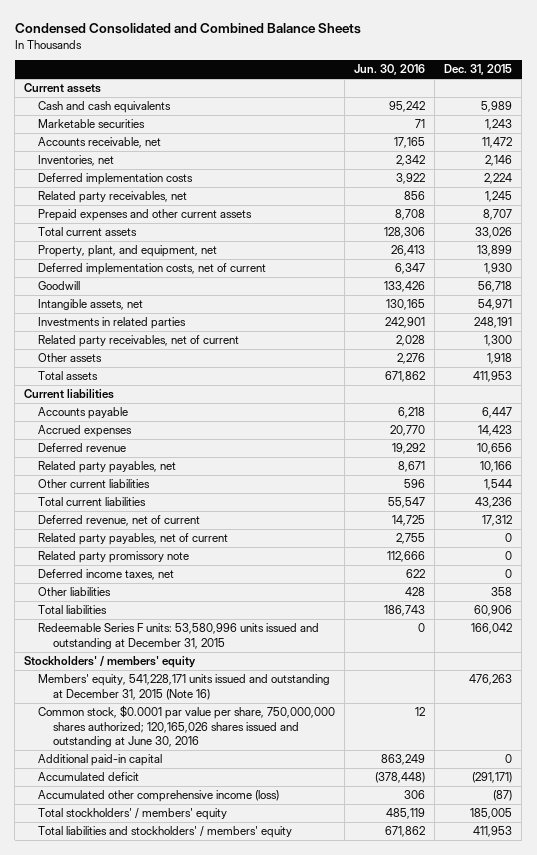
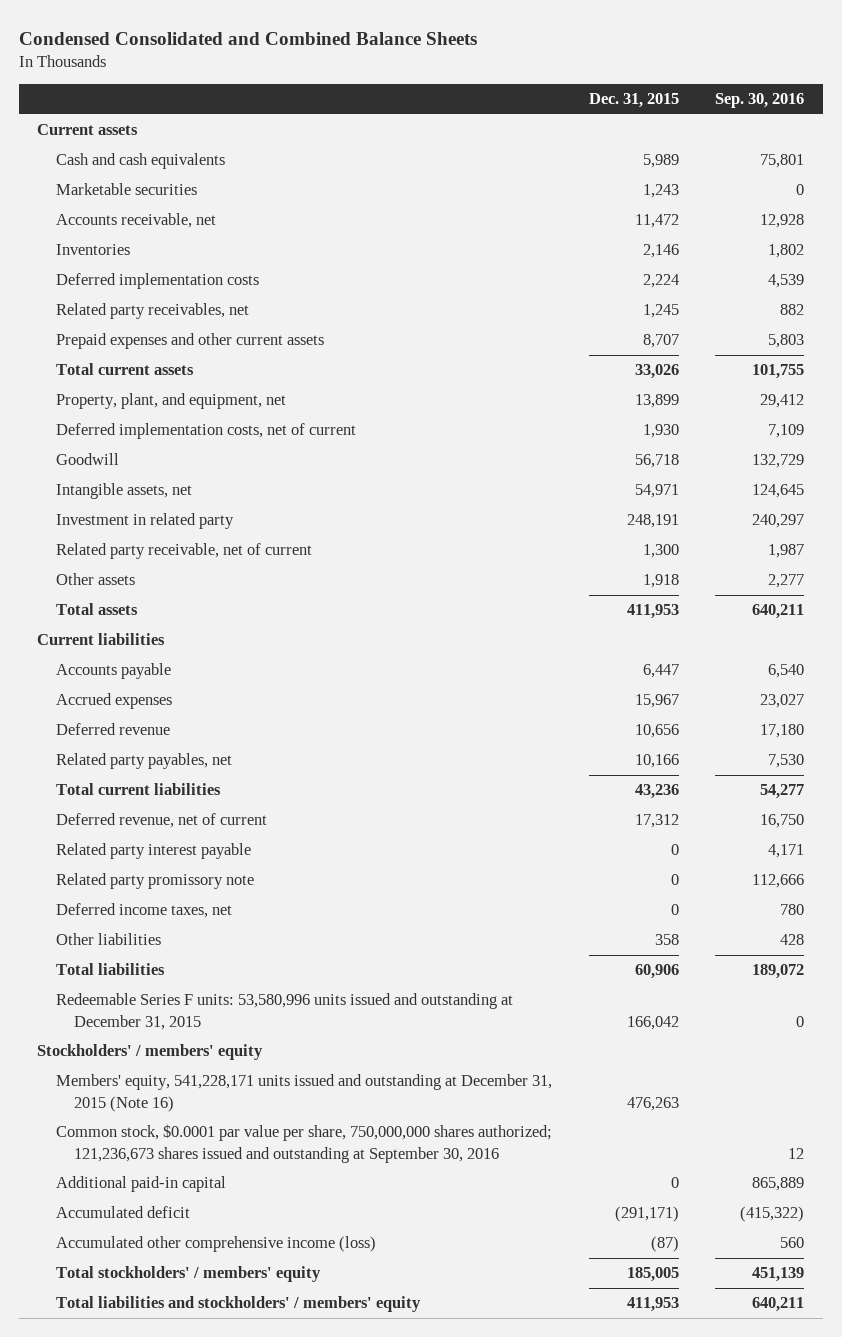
[354,64,426,76] Jun. 30, 2016 -> none
none -> [715,92,805,108] Sep. 30, 2016
[38,155,115,167] Inventories, net -> [55,244,130,256] Inventories
[38,317,187,330] Investments in related parties -> [55,513,234,530] Investment in related party
[38,335,240,348] Related party receivables, net of current -> [55,543,312,560] Related party receivable, net of current
[478,425,513,437] 14,423 -> [634,694,679,709] 15,967
[38,479,151,489] Other current liabilities -> none
[38,533,229,546] Related party payables, net of current -> [55,843,251,860] Related party interest payable
[38,705,336,748] Common stock, $0.0001 par value per share, 750,000,000 shares authorized; 120,165,026 shares issued and outstanding at June 30, 2016 -> [55,1124,552,1163] Common stock, $0.0001 par value per share, 750,000,000 shares authorized; 121,236,673 shares issued and outstanding at September 30, 2016

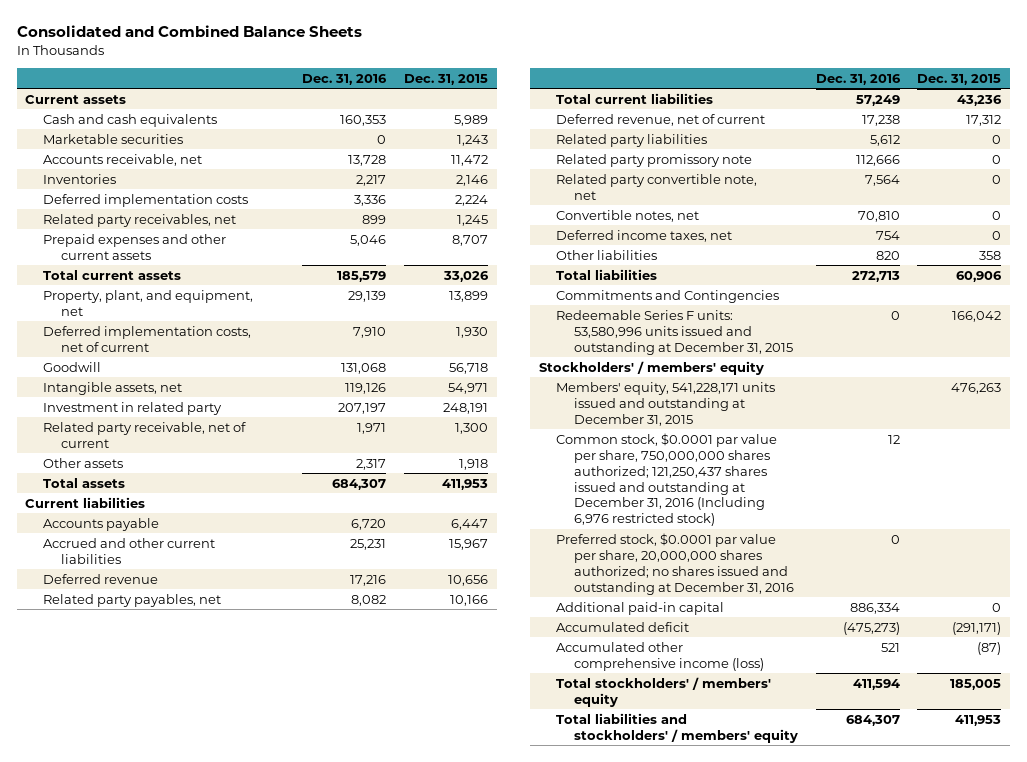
[18,31,477,45] Condensed Consolidated and Combined Balance Sheets -> [16,24,362,37] Consolidated and Combined Balance Sheets
[715,92,805,108] Sep. 30, 2016 -> none
none -> [302,73,388,85] Dec. 31, 2016
[55,693,172,710] Accrued expenses -> [43,537,216,564] Accrued and other current liabilities
[55,843,251,860] Related party interest payable -> [556,133,708,147] Related party liabilities
none -> [556,173,758,200] Related party convertible note, net
none -> [556,209,700,222] Convertible notes, net
none -> [556,289,780,303] Commitments and Contingencies
[55,1074,552,1112] Members' equity, 541,228,171 units issued and outstanding at December 31, 2015 (Note 16) -> [556,381,776,426] Members' equity, 541,228,171 units issued and outstanding at December 31, 2015
[55,1124,552,1163] Common stock, $0.0001 par value per share, 750,000,000 shares authorized; 121,236,673 shares issued and outstanding at September 30, 2016 -> [556,432,778,527] Common stock, $0.0001 par value per share, 750,000,000 shares authorized; 121,250,437 shares issued and outstanding at December 31, 2016 (Including 6,976 restricted stock)
none -> [556,532,794,595] Preferred stock, $0.0001 par value per share, 20,000,000 shares authorized; no shares issued and outstanding at December 31, 2016

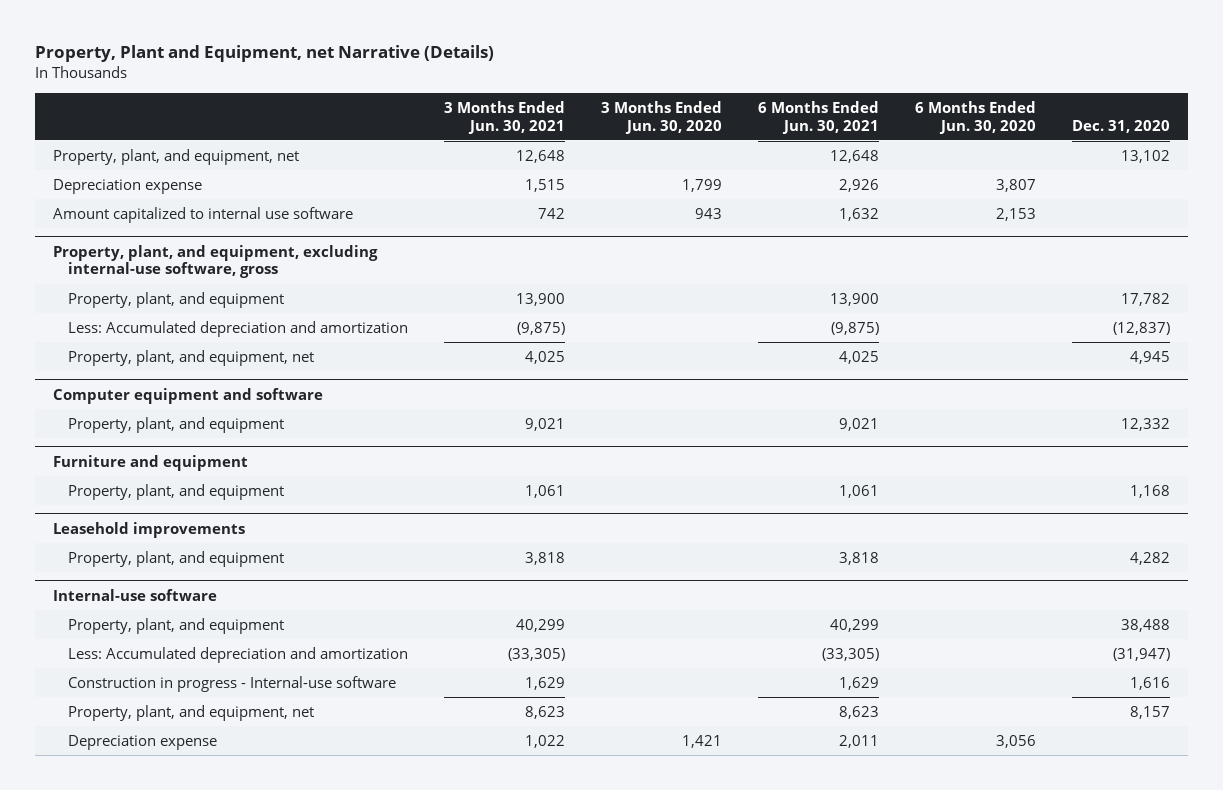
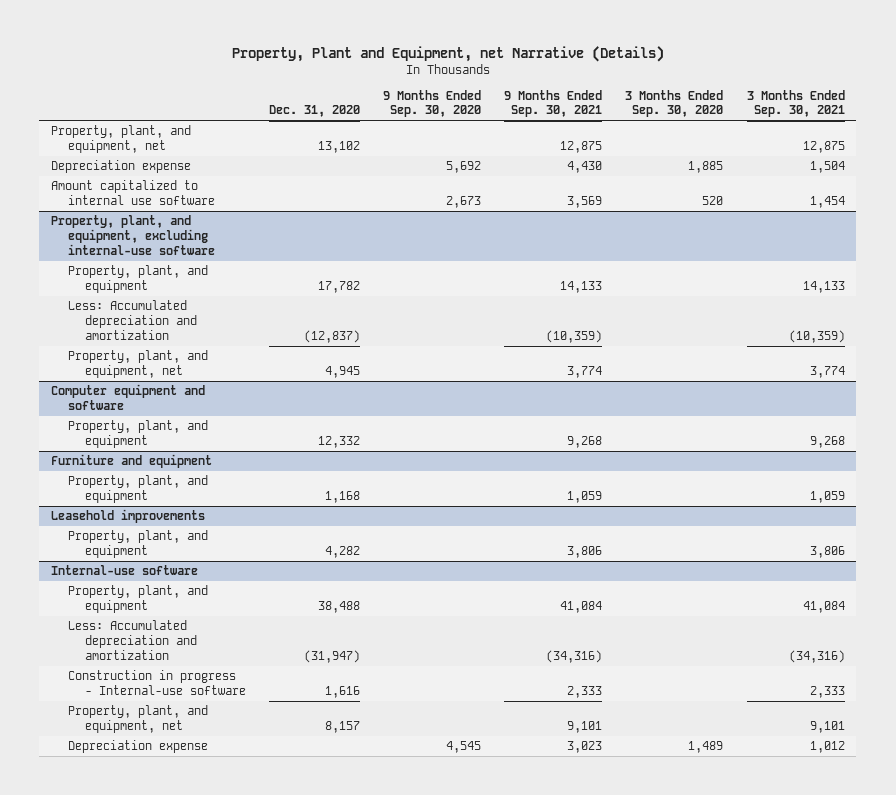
[443,100,565,134] 3 Months Ended Jun. 30, 2021 -> none
[600,100,722,134] 3 Months Ended Jun. 30, 2020 -> none
[757,100,879,134] 6 Months Ended Jun. 30, 2021 -> none
[914,100,1036,134] 6 Months Ended Jun. 30, 2020 -> none
none -> [383,89,482,118] 9 Months Ended Sep. 30, 2020
none -> [504,89,603,118] 9 Months Ended Sep. 30, 2021
none -> [625,89,724,118] 3 Months Ended Sep. 30, 2020
none -> [746,89,845,118] 3 Months Ended Sep. 30, 2021
[53,244,379,279] Property, plant, and equipment, excluding internal-use software, gross -> [50,215,215,255] Property, plant, and equipment, excluding internal-use software

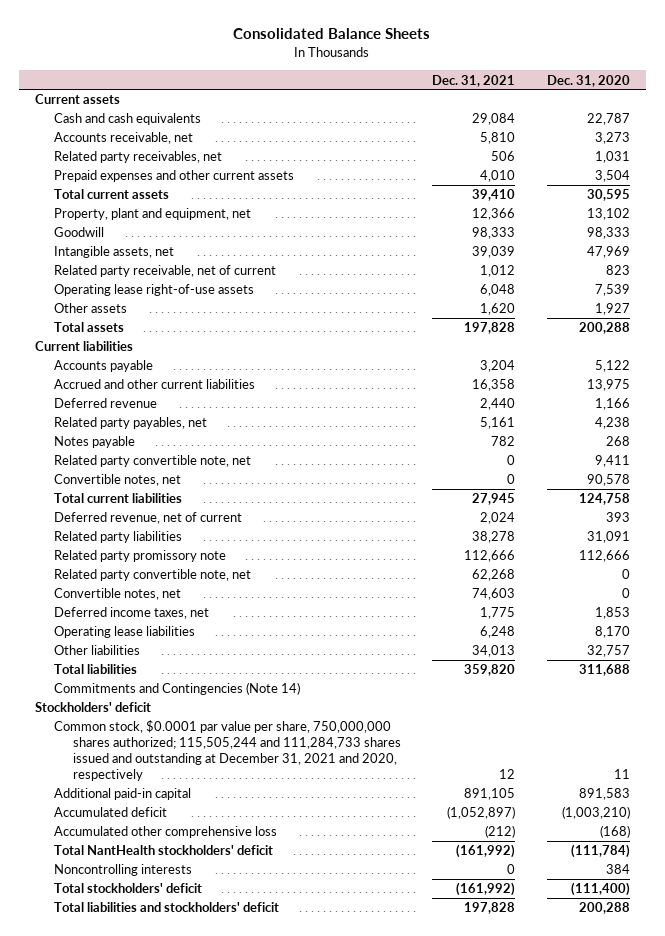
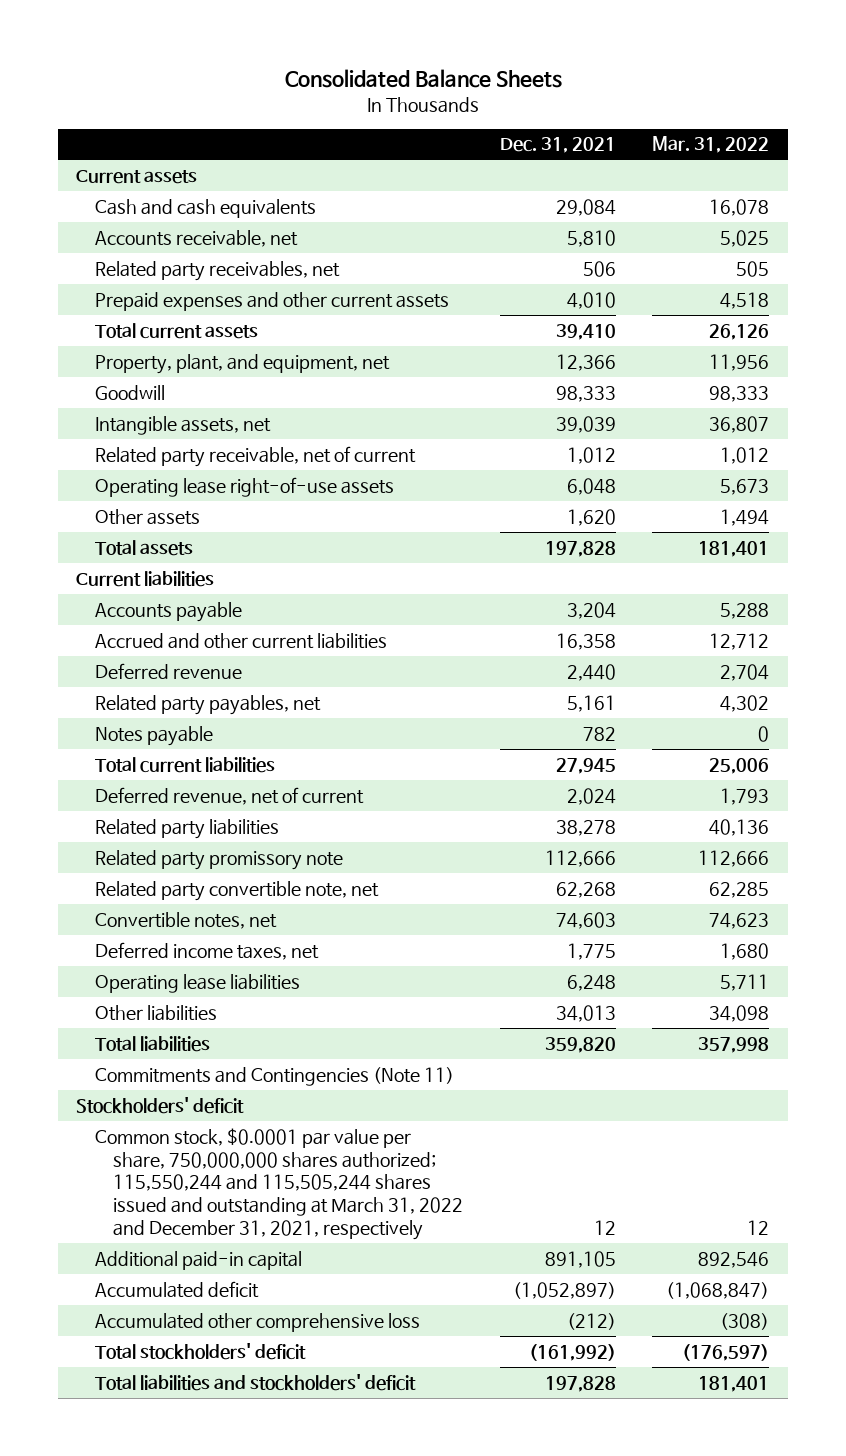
[547,74,631,87] Dec. 31, 2020 -> none
none -> [652,136,770,154] Mar. 31, 2022
[53,208,251,221] Property, plant and equipment, net -> [94,353,390,374] Property, plant, and equipment, net
[53,455,251,468] Related party convertible note, net -> none
[53,474,181,487] Convertible notes, net -> none
[53,682,300,696] Commitments and Contingencies (Note 14) -> [94,1066,454,1086] Commitments and Contingencies (Note 11)
[53,720,401,781] Common stock, $0.0001 par value per share, 750,000,000 shares authorized; 115,505,244 and 111,284,733 shares issued and outstanding at December 31, 2021 and 2020, respectively -> [94,1127,464,1240] Common stock, $0.0001 par value per share, 750,000,000 shares authorized; 115,550,244 and 115,505,244 shares issued and outstanding at March 31, 2022 and December 31, 2021, respectively
[53,845,273,856] Total NantHealth stockholders' deficit -> none
[53,864,192,877] Noncontrolling interests -> none

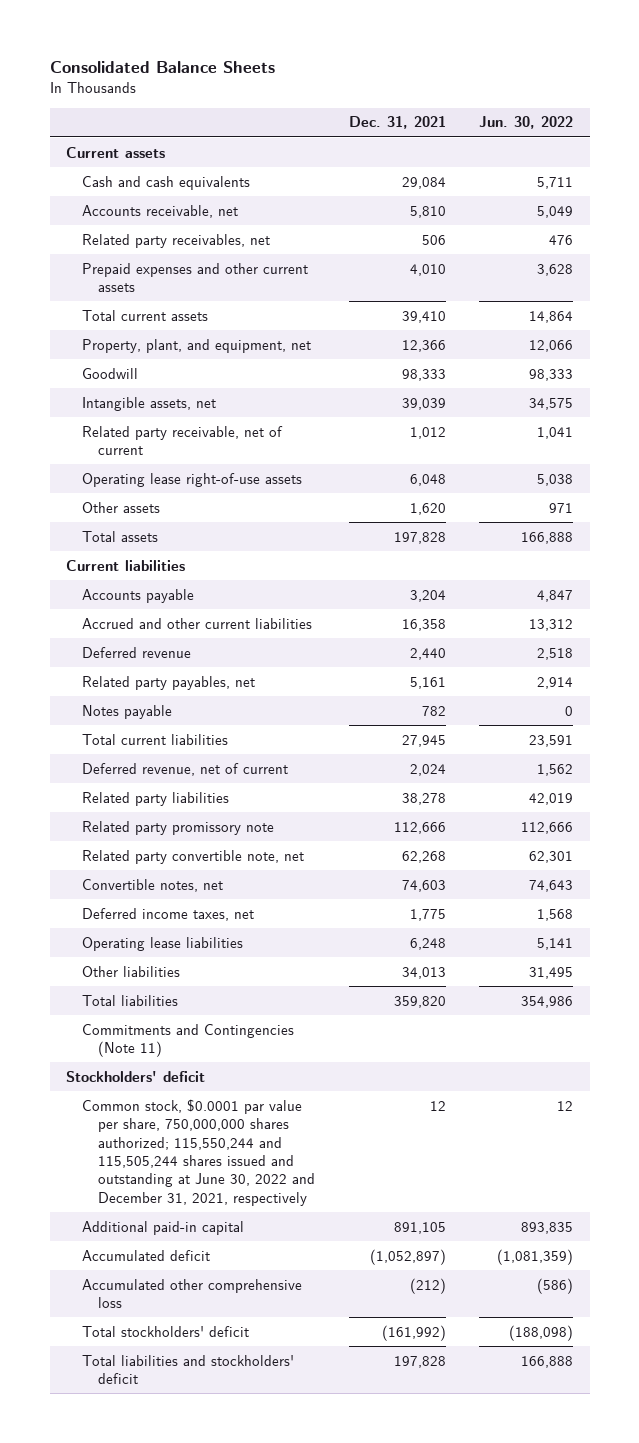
[652,136,770,154] Mar. 31, 2022 -> none
none -> [479,116,574,130] Jun. 30, 2022
[94,1127,464,1240] Common stock, $0.0001 par value per share, 750,000,000 shares authorized; 115,550,244 and 115,505,244 shares issued and outstanding at March 31, 2022 and December 31, 2021, respectively -> [82,1098,316,1206] Common stock, $0.0001 par value per share, 750,000,000 shares authorized; 115,550,244 and 115,505,244 shares issued and outstanding at June 30, 2022 and December 31, 2021, respectively

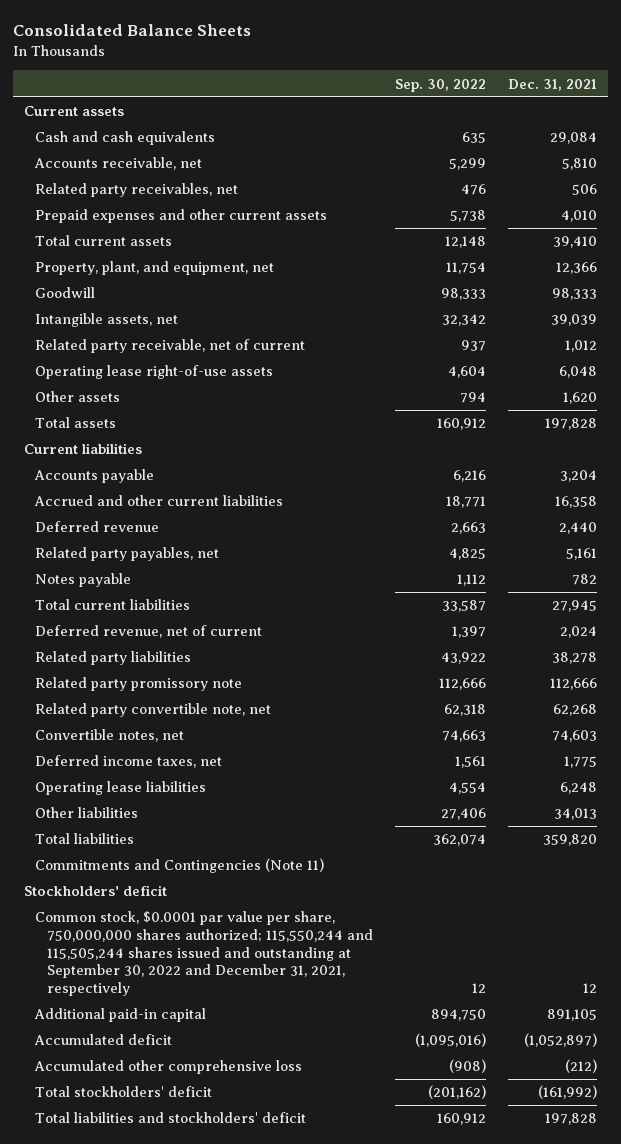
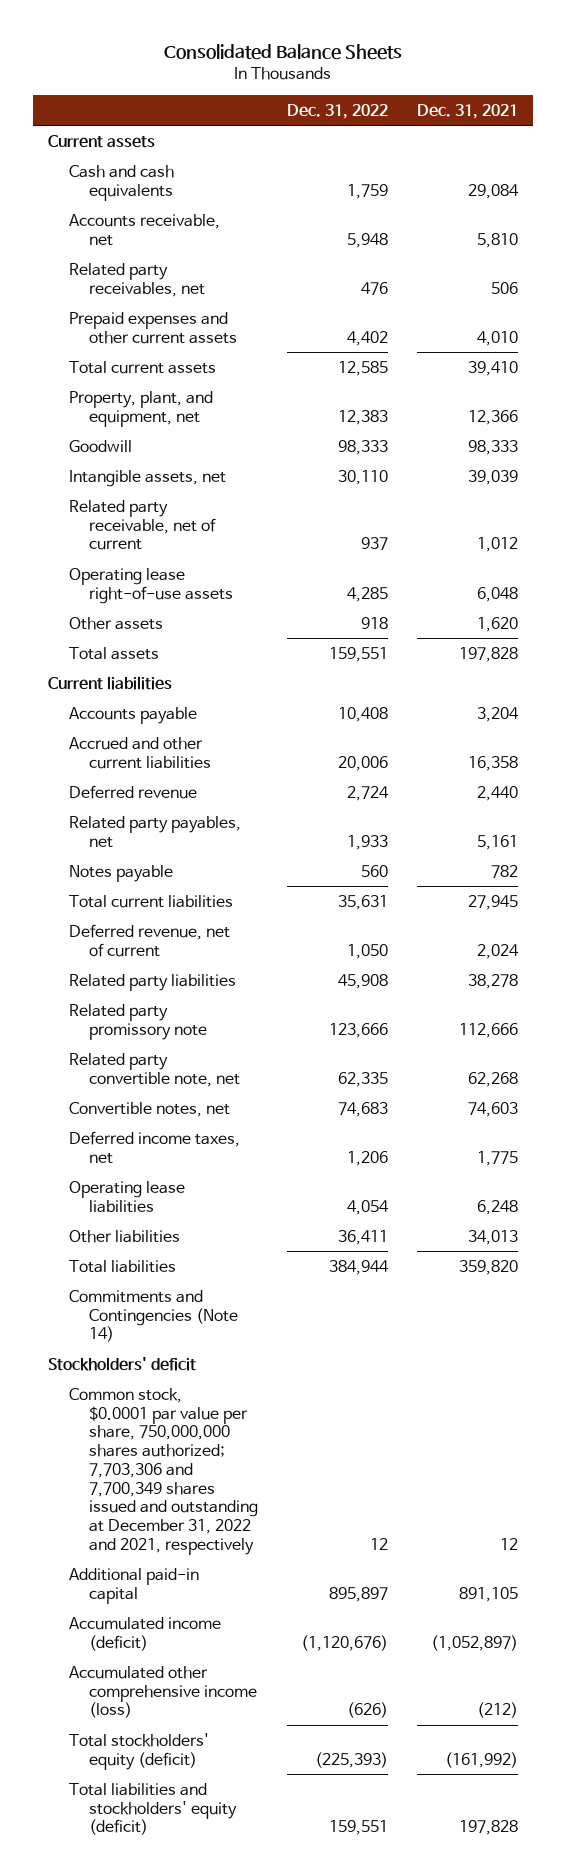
[394,78,486,92] Sep. 30, 2022 -> none
none -> [287,104,389,120] Dec. 31, 2022
[35,858,325,874] Commitments and Contingencies (Note 11) -> [68,1289,239,1343] Commitments and Contingencies (Note 14)
[35,911,373,996] Common stock, $0.0001 par value per share, 750,000,000 shares authorized; 115,550,244 and 115,505,244 shares issued and outstanding at September 30, 2022 and December 31, 2021, respectively -> [68,1387,259,1555] Common stock, $0.0001 par value per share, 750,000,000 shares authorized; 7,703,306 and 7,700,349 shares issued and outstanding at December 31, 2022 and 2021, respectively
[34,1034,173,1046] Accumulated deficit -> [68,1616,221,1651] Accumulated income (deficit)
[34,1060,303,1075] Accumulated other comprehensive loss -> [68,1665,258,1719] Accumulated other comprehensive income (loss)
[35,1086,213,1098] Total stockholders' deficit -> [68,1732,209,1770] Total stockholders' equity (deficit)
[35,1112,307,1124] Total liabilities and stockholders' deficit -> [68,1782,238,1836] Total liabilities and stockholders' equity (deficit)

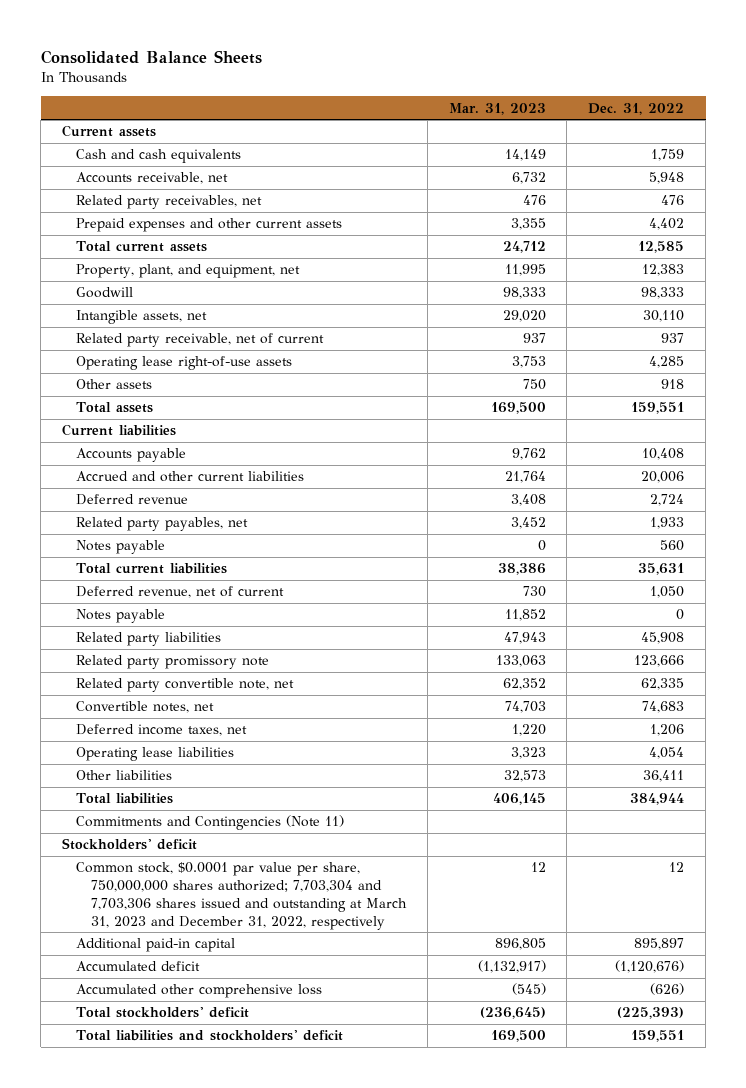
[417,104,519,120] Dec. 31, 2021 -> none
none -> [448,102,546,115] Mar. 31, 2023
none -> [76,609,166,624] Notes payable
[68,1289,239,1343] Commitments and Contingencies (Note 14) -> [76,815,345,831] Commitments and Contingencies (Note 11)
[68,1387,259,1555] Common stock, $0.0001 par value per share, 750,000,000 shares authorized; 7,703,306 and 7,700,349 shares issued and outstanding at December 31, 2022 and 2021, respectively -> [76,862,408,930] Common stock, $0.0001 par value per share, 750,000,000 shares authorized; 7,703,304 and 7,703,306 shares issued and outstanding at March 31, 2023 and December 31, 2022, respectively
[68,1616,221,1651] Accumulated income (deficit) -> [76,961,201,972] Accumulated deficit
[68,1665,258,1719] Accumulated other comprehensive income (loss) -> [76,984,323,999] Accumulated other comprehensive loss
[68,1732,209,1770] Total stockholders' equity (deficit) -> [76,1007,250,1019] Total stockholders' deficit
[68,1782,238,1836] Total liabilities and stockholders' equity (deficit) -> [76,1030,344,1042] Total liabilities and stockholders' deficit

